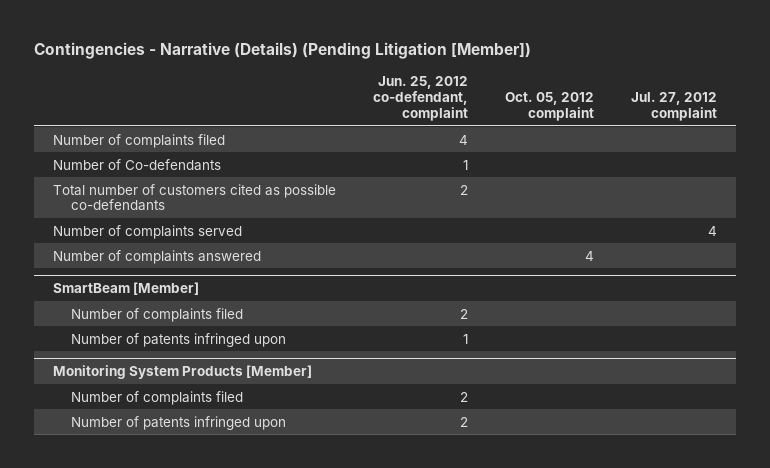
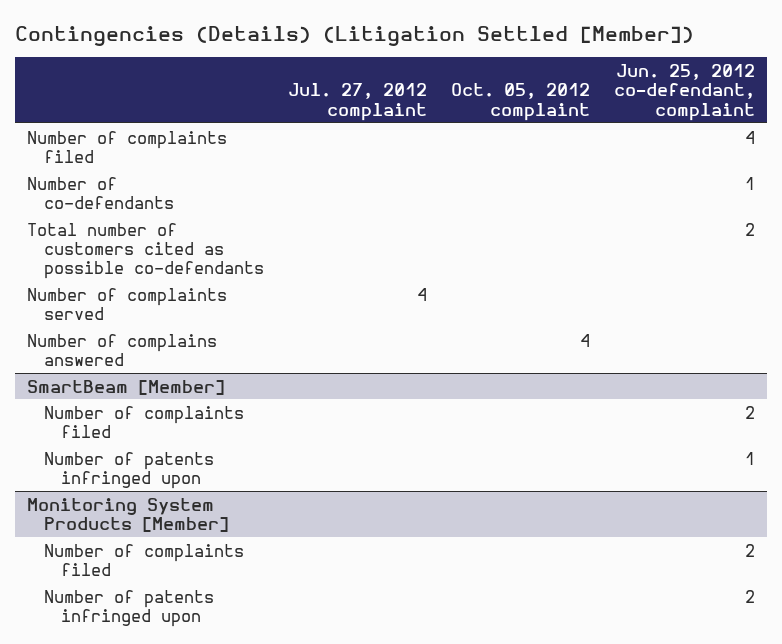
[34,42,532,60] Contingencies - Narrative (Details) (Pending Litigation [Member]) -> [14,25,694,46] Contingencies (Details) (Litigation Settled [Member])
[52,158,221,171] Number of Co-defendants -> [26,176,174,210] Number of co-defendants
[52,249,261,264] Number of complaints answered -> [26,333,217,367] Number of complains answered

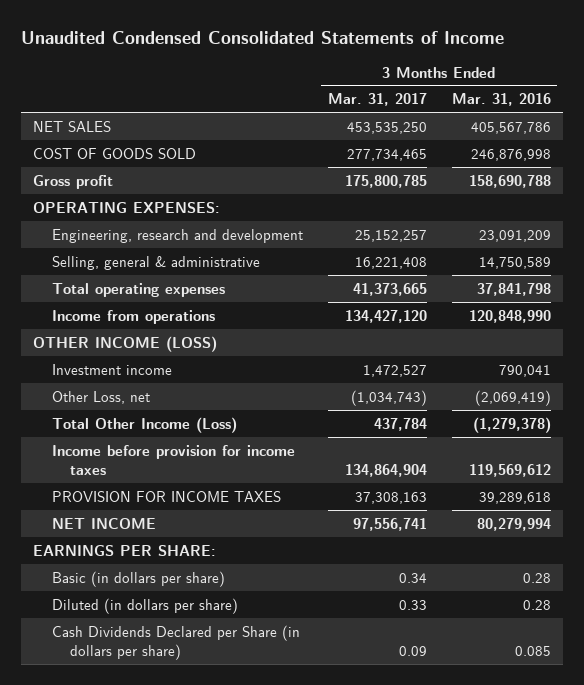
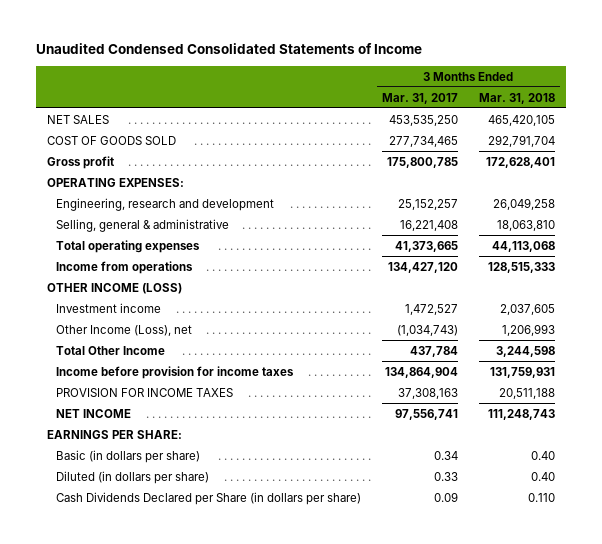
[451,93,551,107] Mar. 31, 2016 -> none
none -> [478,92,555,104] Mar. 31, 2018
[51,390,150,404] Other Loss, net -> [55,324,192,336] Other Income (Loss), net
[51,416,237,433] Total Other Income (Loss) -> [55,345,165,355] Total Other Income

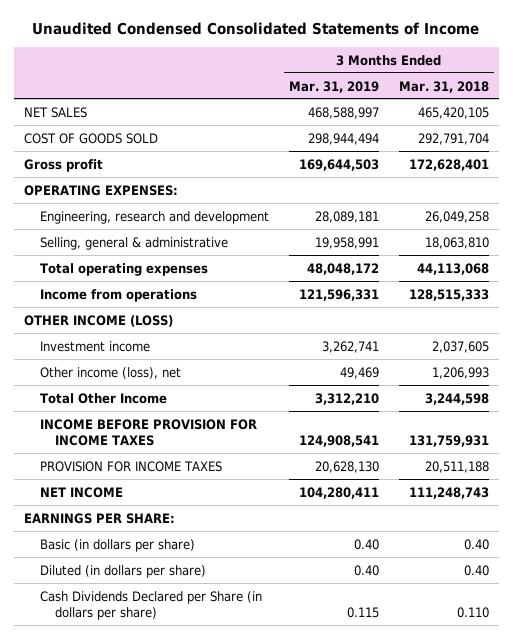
[381,92,458,104] Mar. 31, 2017 -> none
none -> [288,80,379,93] Mar. 31, 2019
[55,324,192,336] Other Income (Loss), net -> [39,366,181,379] Other income (loss), net
[55,365,294,379] Income before provision for income taxes -> [39,418,257,446] INCOME BEFORE PROVISION FOR INCOME TAXES

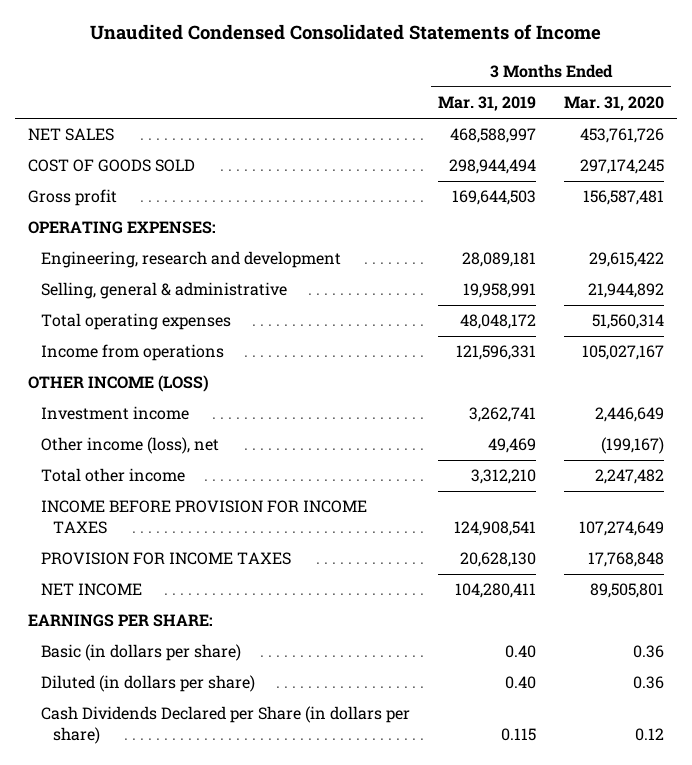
[398,80,489,93] Mar. 31, 2018 -> none
none -> [563,96,664,112] Mar. 31, 2020
[39,392,167,404] Total Other Income -> [40,468,185,483] Total other income

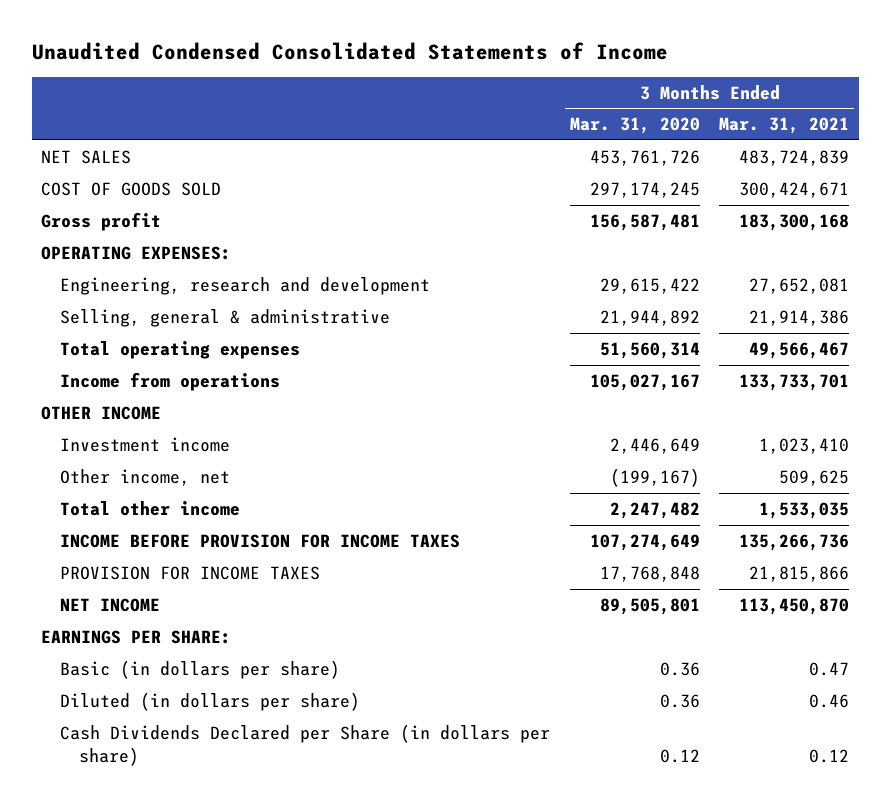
[437,96,536,112] Mar. 31, 2019 -> none
none -> [719,117,850,135] Mar. 31, 2021
[28,375,210,393] OTHER INCOME (LOSS) -> [41,405,162,420] OTHER INCOME
[40,437,219,455] Other income (loss), net -> [60,468,231,486] Other income, net

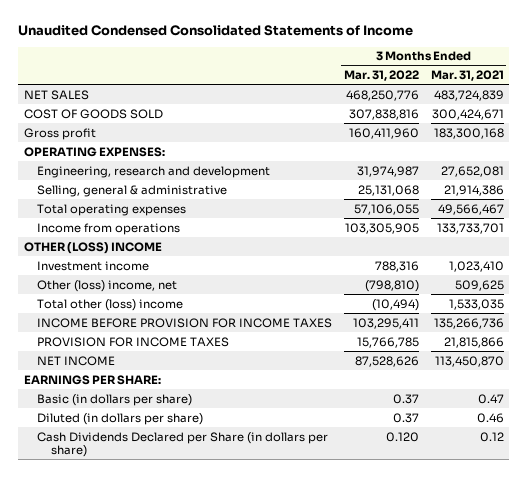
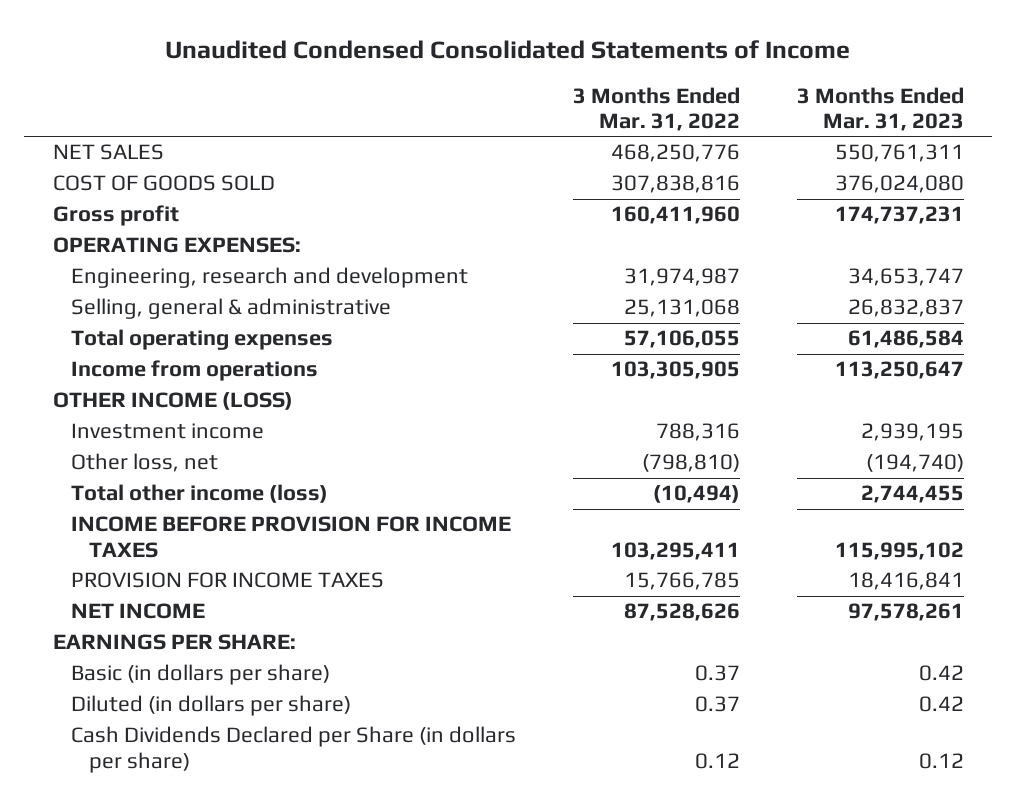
[430,69,504,81] Mar. 31, 2021 -> none
none -> [796,86,964,131] 3 Months Ended Mar. 31, 2023
[23,241,162,254] OTHER (LOSS) INCOME -> [52,392,293,411] OTHER INCOME (LOSS)
[37,279,178,292] Other (loss) income, net -> [70,453,218,473] Other loss, net
[37,298,184,311] Total other (loss) income -> [70,484,328,504] Total other income (loss)
[385,431,419,442] 0.120 -> [694,752,740,769] 0.12

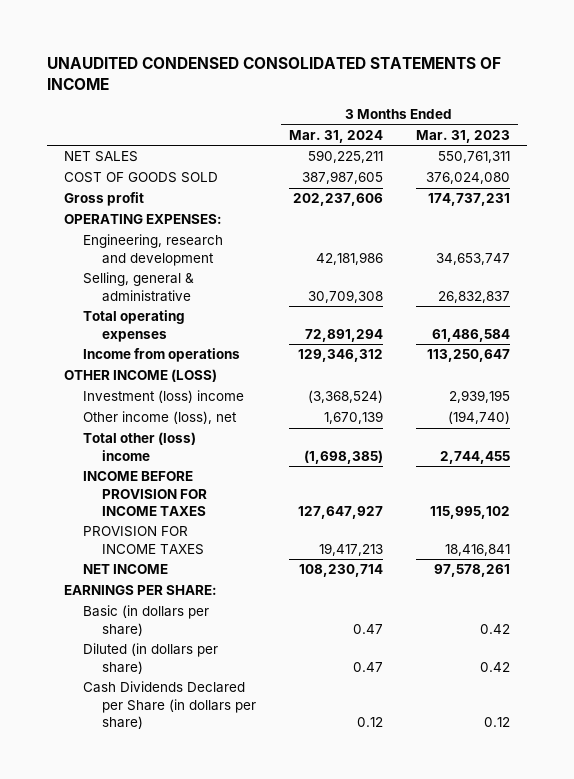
[165,40,851,60] Unaudited Condensed Consolidated Statements of Income -> [47,56,502,90] UNAUDITED CONDENSED CONSOLIDATED STATEMENTS OF INCOME
[572,86,740,131] 3 Months Ended Mar. 31, 2022 -> none
none -> [288,129,383,143] Mar. 31, 2024
[70,423,264,440] Investment income -> [82,390,244,404] Investment (loss) income
[70,453,218,473] Other loss, net -> [82,411,237,425] Other income (loss), net
[70,484,328,504] Total other income (loss) -> [82,432,196,461] Total other (loss) income

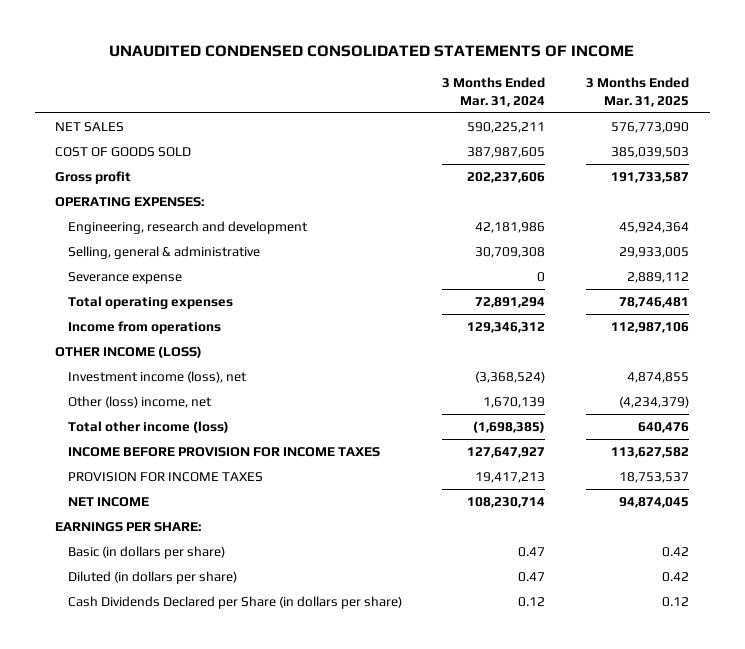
[415,129,510,143] Mar. 31, 2023 -> none
none -> [586,76,690,107] 3 Months Ended Mar. 31, 2025
none -> [67,272,182,285] Severance expense
[82,390,244,404] Investment (loss) income -> [67,371,247,384] Investment income (loss), net
[82,411,237,425] Other income (loss), net -> [67,396,212,409] Other (loss) income, net
[82,432,196,461] Total other (loss) income -> [67,421,229,434] Total other income (loss)

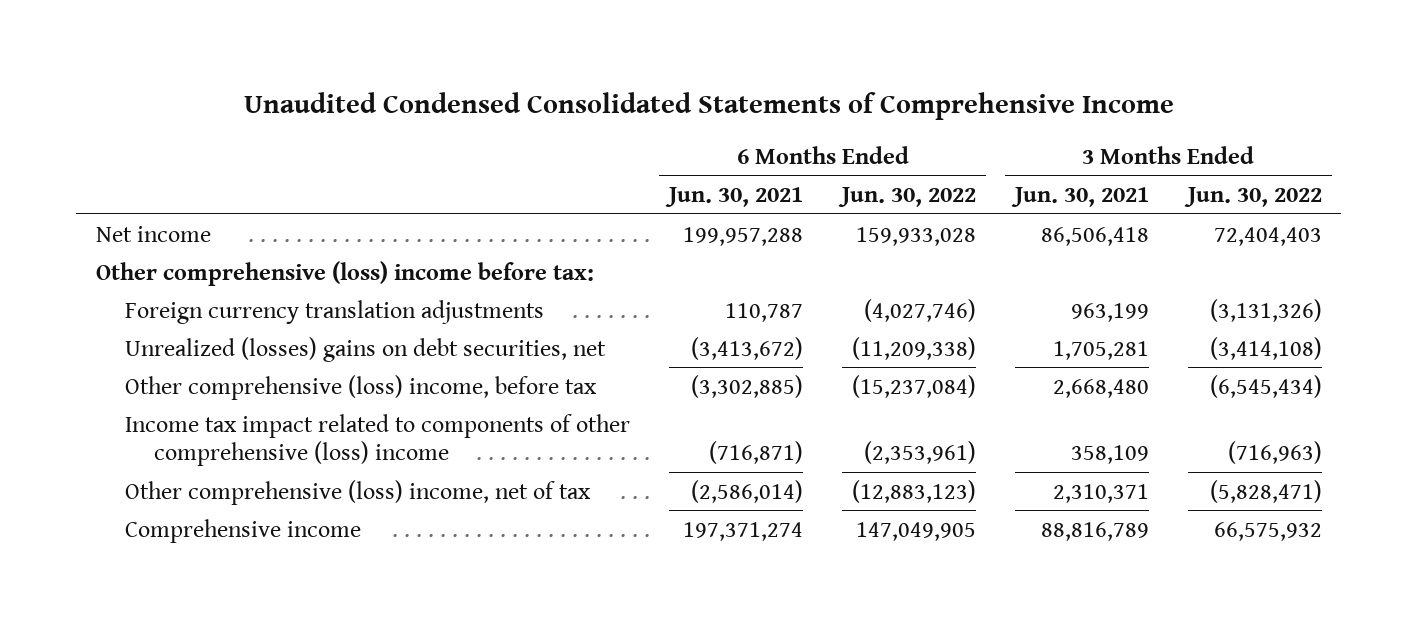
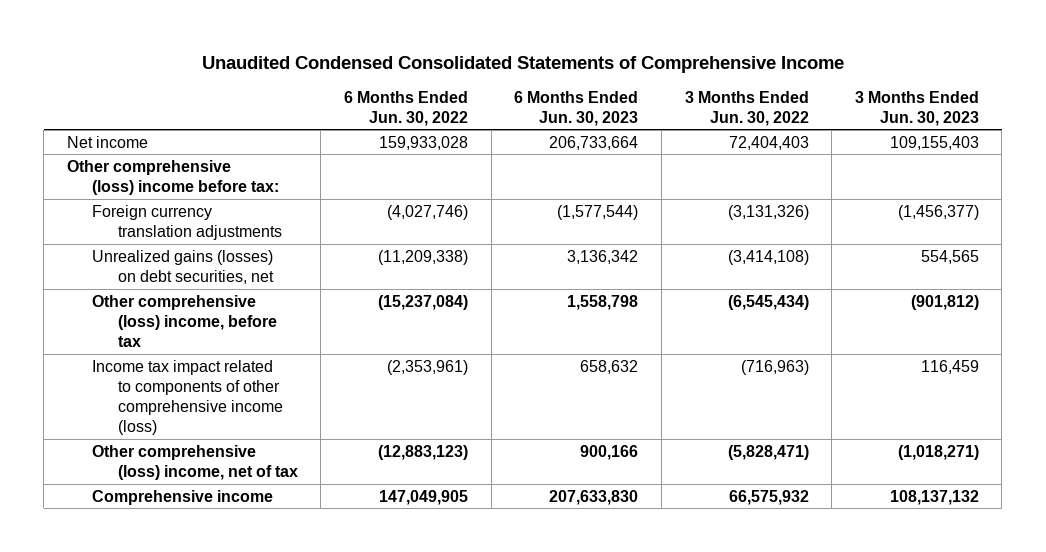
[665,186,804,207] Jun. 30, 2021 -> none
[1010,186,1149,207] Jun. 30, 2021 -> none
none -> [514,90,639,126] 6 Months Ended Jun. 30, 2023
none -> [854,90,979,126] 3 Months Ended Jun. 30, 2023
[125,336,607,362] Unrealized (losses) gains on debt securities, net -> [92,249,274,284] Unrealized gains (losses) on debt securities, net
[125,413,631,467] Income tax impact related to components of other comprehensive (loss) income -> [92,359,283,435] Income tax impact related to components of other comprehensive income (loss)

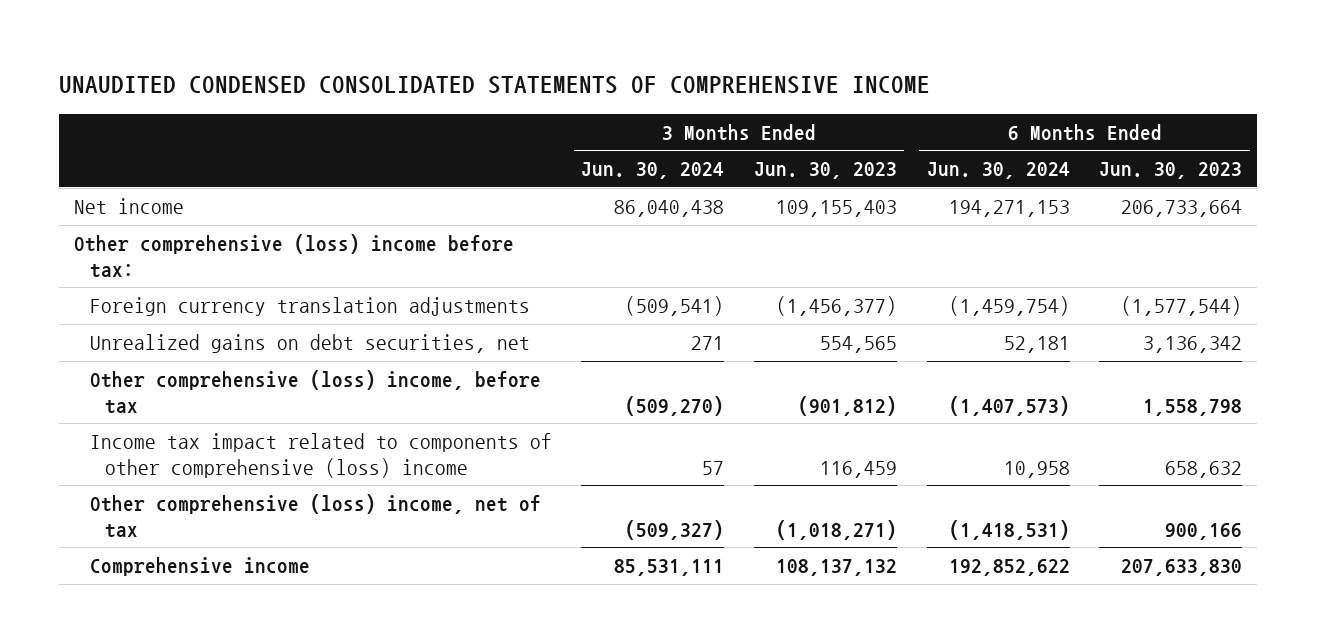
[201,55,844,73] Unaudited Condensed Consolidated Statements of Comprehensive Income -> [59,76,931,95] UNAUDITED CONDENSED CONSOLIDATED STATEMENTS OF COMPREHENSIVE INCOME
[344,90,469,126] 6 Months Ended Jun. 30, 2022 -> none
[684,90,809,126] 3 Months Ended Jun. 30, 2022 -> none
none -> [581,162,725,180] Jun. 30, 2024
none -> [926,162,1070,180] Jun. 30, 2024
[92,249,274,284] Unrealized gains (losses) on debt securities, net -> [89,334,530,354] Unrealized gains on debt securities, net
[92,359,283,435] Income tax impact related to components of other comprehensive income (loss) -> [89,433,552,478] Income tax impact related to components of other comprehensive (loss) income

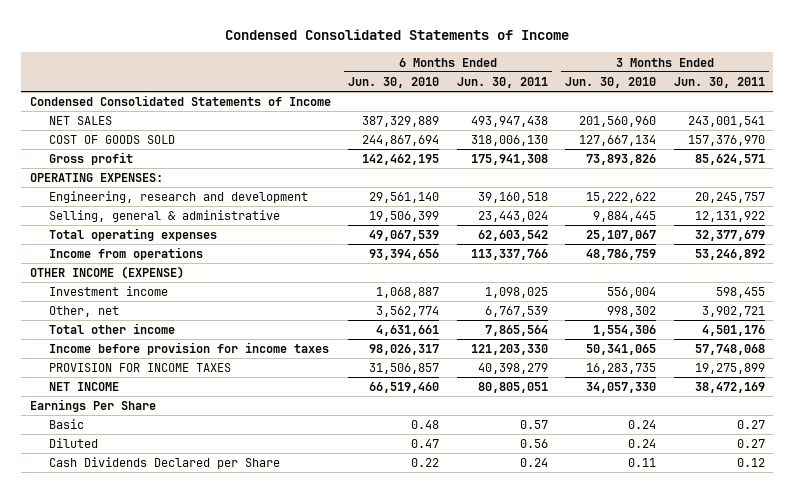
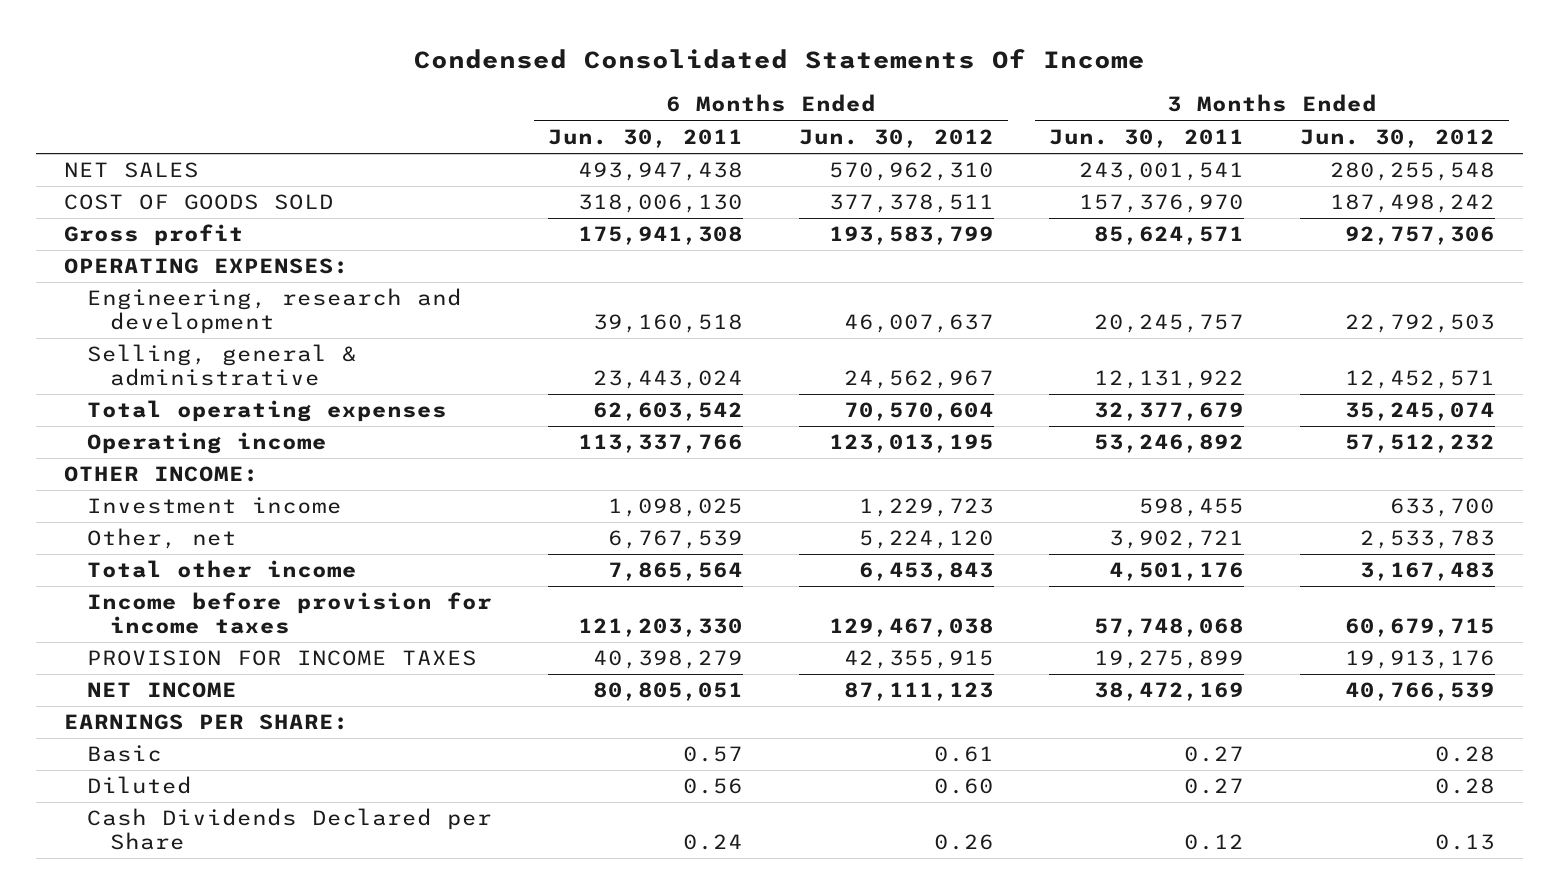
[225,29,570,41] Condensed Consolidated Statements of Income -> [413,48,1145,69] Condensed Consolidated Statements Of Income
[348,76,440,88] Jun. 30, 2010 -> none
[565,76,657,88] Jun. 30, 2010 -> none
none -> [798,128,994,148] Jun. 30, 2012
none -> [1300,128,1496,148] Jun. 30, 2012
[30,95,332,107] Condensed Consolidated Statements of Income -> none
[49,247,204,261] Income from operations -> [86,432,327,455] Operating income
[30,266,185,280] OTHER INCOME (EXPENSE) -> [63,466,259,483] OTHER INCOME:
[30,399,157,413] Earnings Per Share -> [63,714,349,731] EARNINGS PER SHARE:

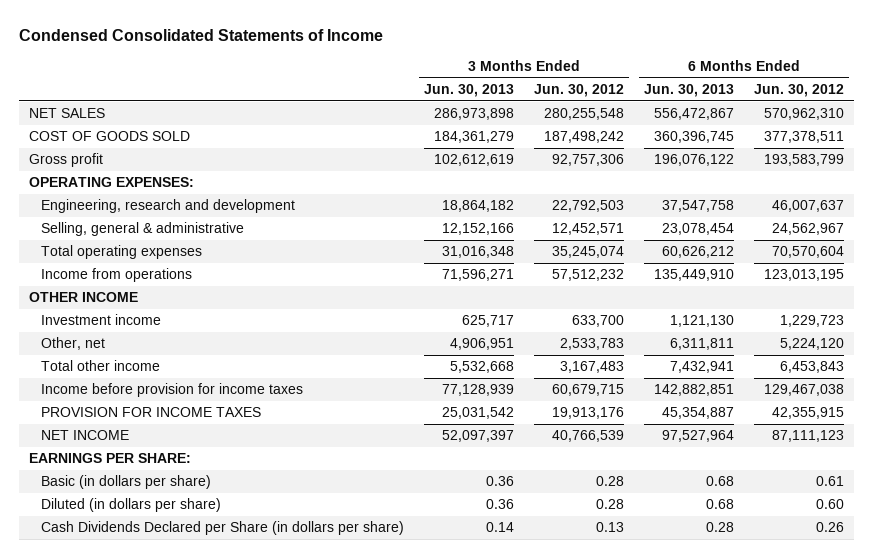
[413,48,1145,69] Condensed Consolidated Statements Of Income -> [19,28,384,41] Condensed Consolidated Statements of Income
[547,128,743,148] Jun. 30, 2011 -> none
[1049,128,1245,148] Jun. 30, 2011 -> none
none -> [423,84,514,98] Jun. 30, 2013
none -> [643,84,734,98] Jun. 30, 2013
[86,432,327,455] Operating income -> [40,268,192,283] Income from operations
[63,466,259,483] OTHER INCOME: -> [29,292,139,303] OTHER INCOME
[86,745,162,763] Basic -> [40,475,211,490] Basic (in dollars per share)
[86,776,192,795] Diluted -> [40,498,221,513] Diluted (in dollars per share)
[86,808,492,851] Cash Dividends Declared per Share -> [40,521,404,536] Cash Dividends Declared per Share (in dollars per share)

